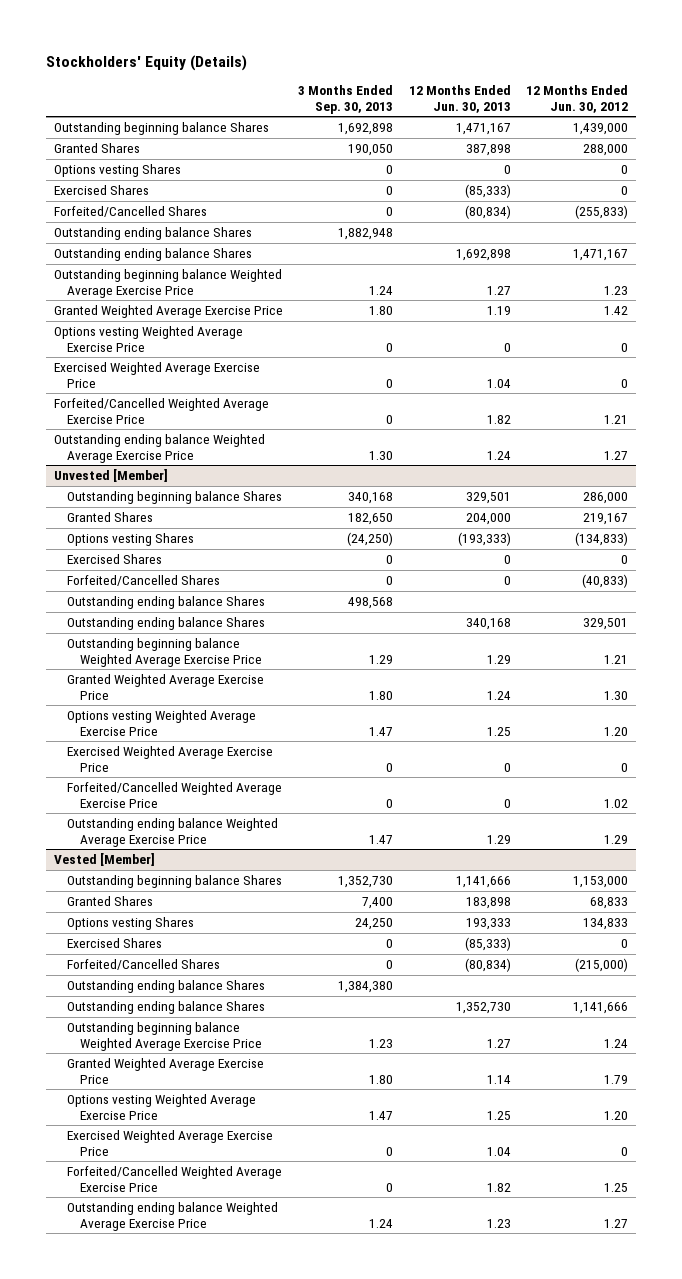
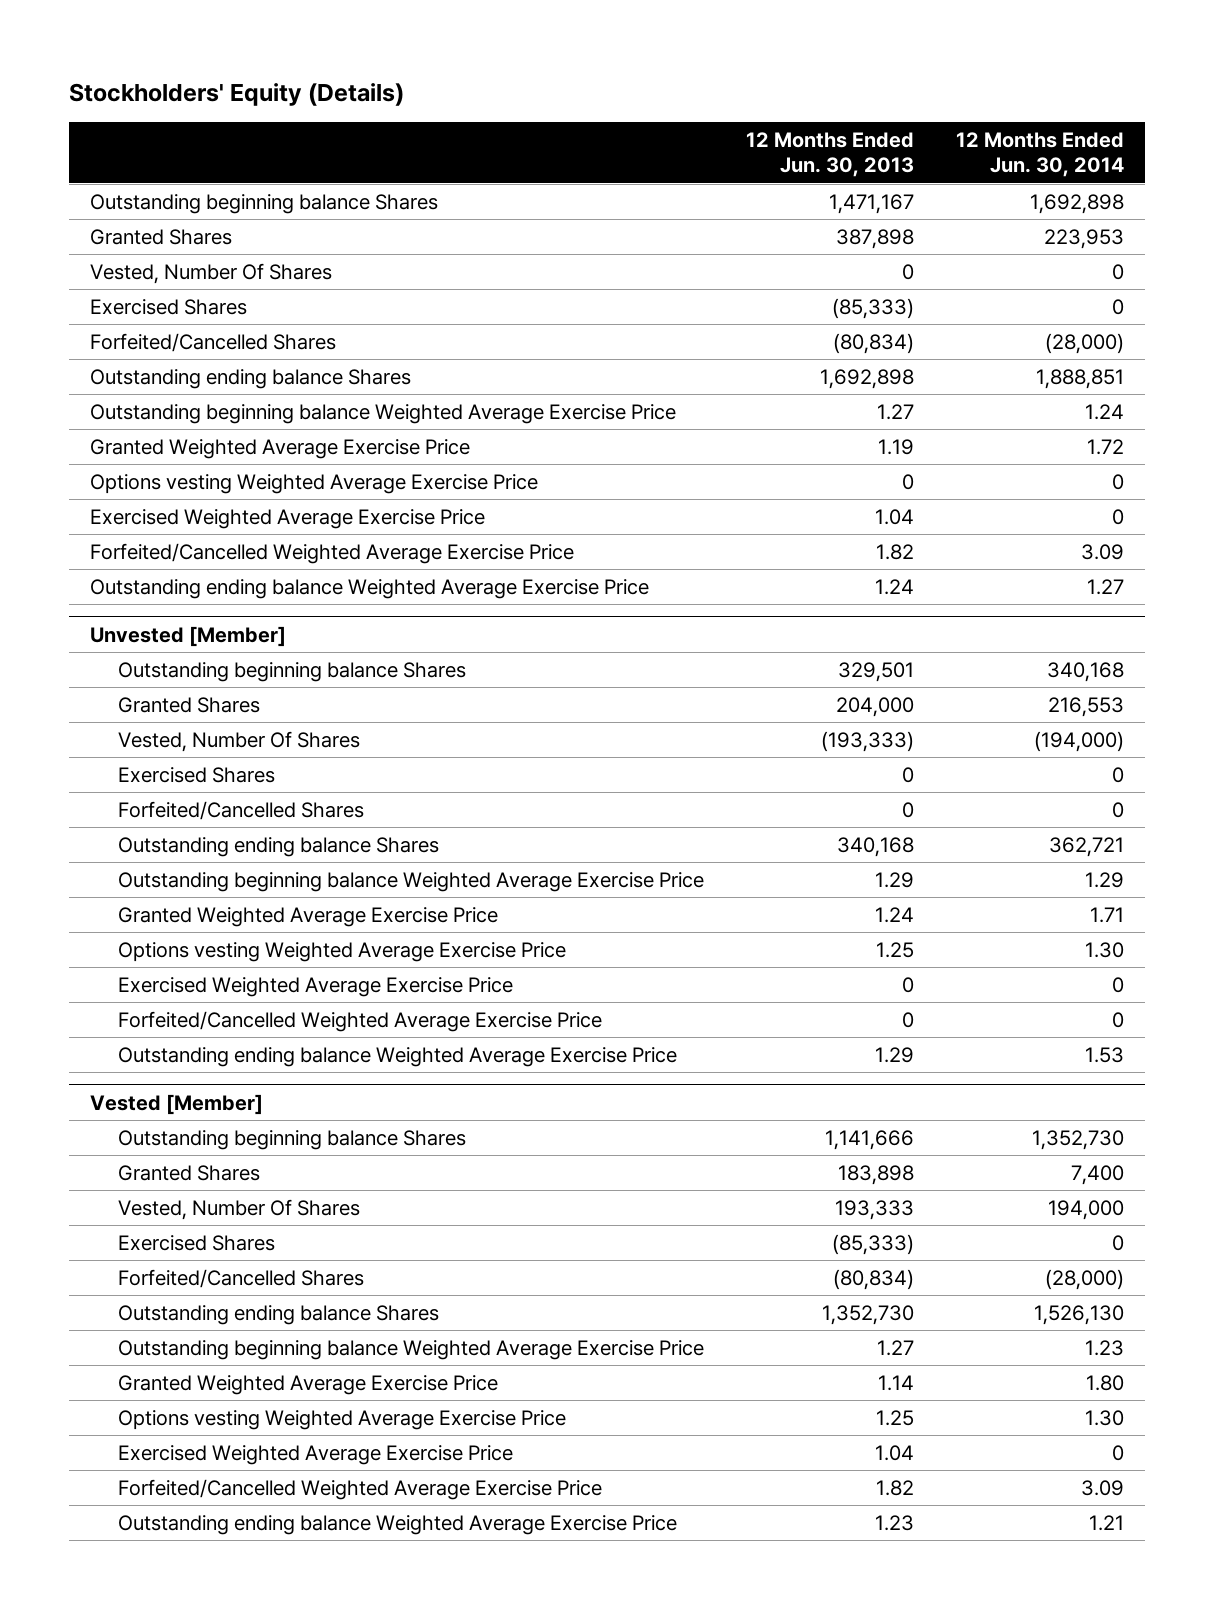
[298,85,394,114] 3 Months Ended Sep. 30, 2013 -> none
[526,85,629,113] 12 Months Ended Jun. 30, 2012 -> none
none -> [955,132,1124,178] 12 Months Ended Jun. 30, 2014
[53,164,181,178] Options vesting Shares -> none
none -> [90,263,333,285] Vested, Number Of Shares
[53,227,252,241] Outstanding ending balance Shares -> none
[67,533,195,547] Options vesting Shares -> [117,731,360,753] Vested, Number Of Shares
[67,596,266,610] Outstanding ending balance Shares -> none
[67,917,195,931] Options vesting Shares -> [117,1199,360,1221] Vested, Number Of Shares
[67,980,266,994] Outstanding ending balance Shares -> none

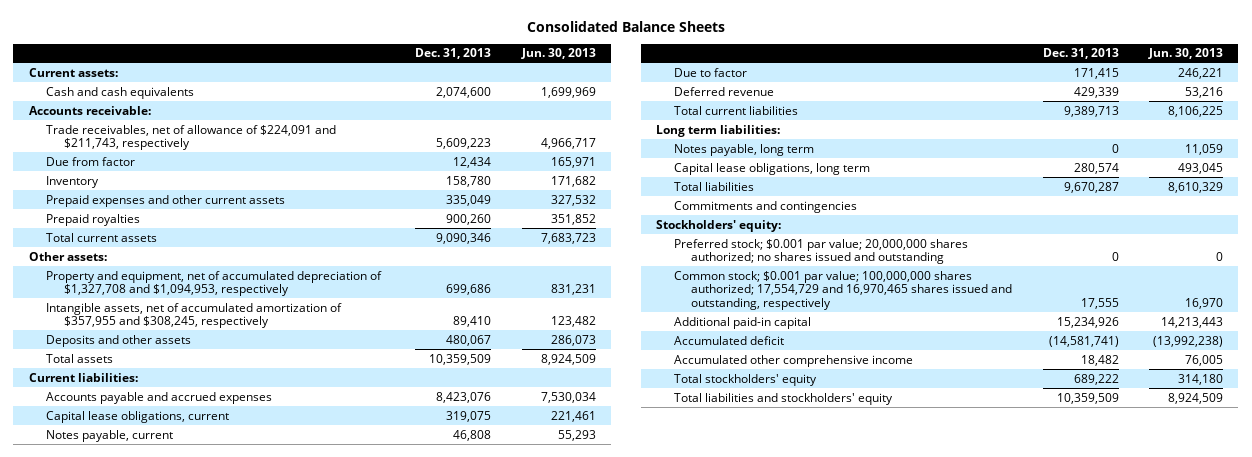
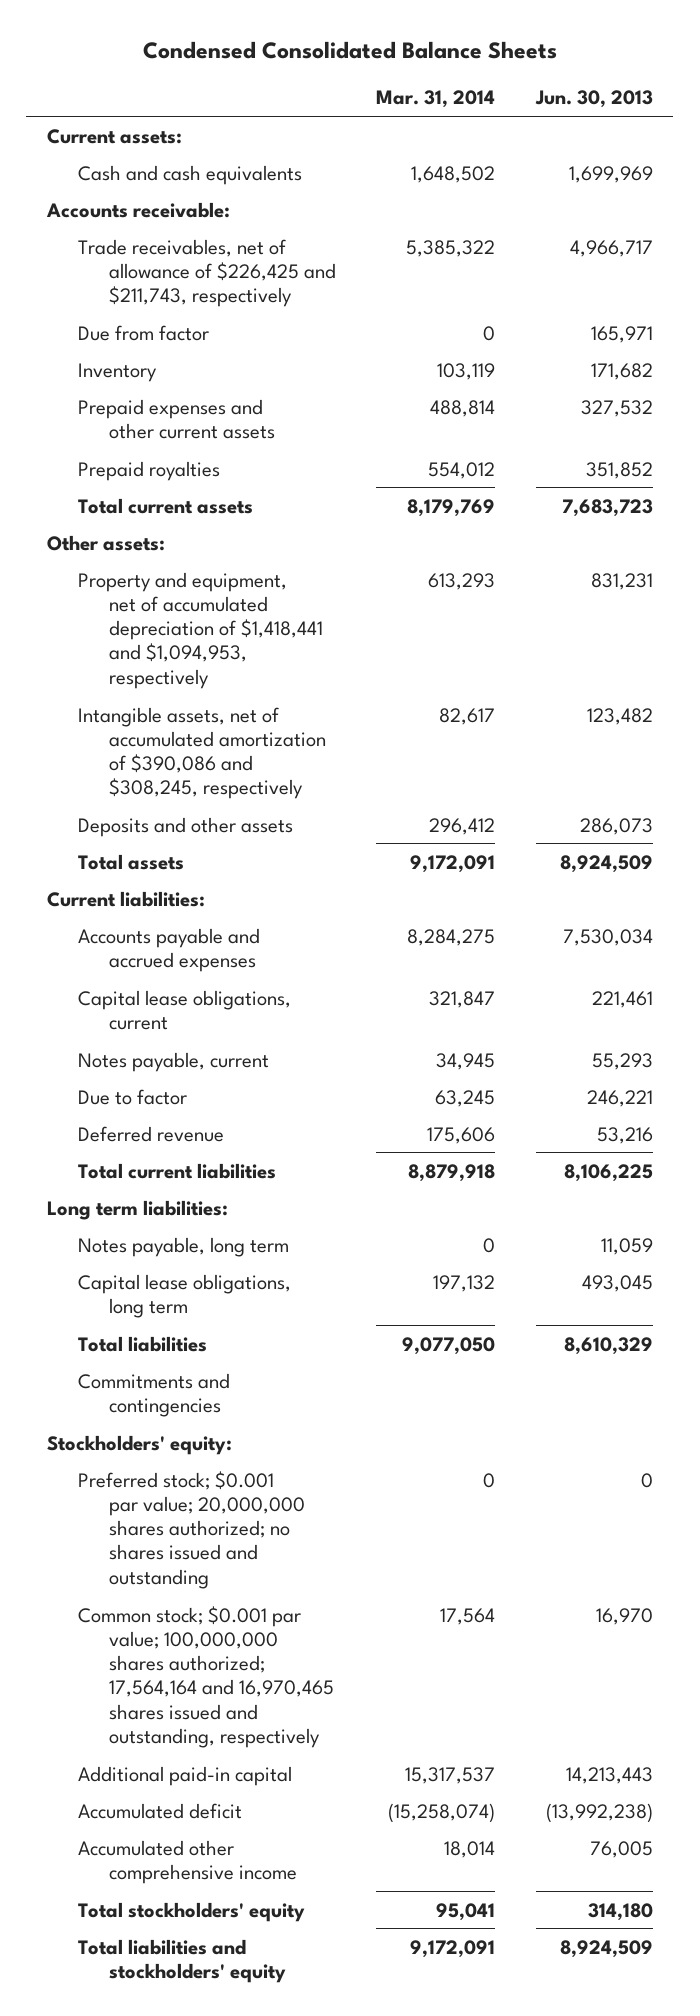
[526,20,725,32] Consolidated Balance Sheets -> [142,41,557,60] Condensed Consolidated Balance Sheets
[415,48,492,60] Dec. 31, 2013 -> none
none -> [376,90,496,109] Mar. 31, 2014
[46,124,337,151] Trade receivables, net of allowance of $224,091 and $211,743, respectively -> [77,238,336,308] Trade receivables, net of allowance of $226,425 and $211,743, respectively
[46,270,383,297] Property and equipment, net of accumulated depreciation of $1,327,708 and $1,094,953, respectively -> [77,571,323,689] Property and equipment, net of accumulated depreciation of $1,418,441 and $1,094,953, respectively
[46,302,343,329] Intangible assets, net of accumulated amortization of $357,955 and $308,245, respectively -> [77,706,326,800] Intangible assets, net of accumulated amortization of $390,086 and $308,245, respectively
[673,270,1013,311] Common stock; $0.001 par value; 100,000,000 shares authorized; 17,554,729 and 16,970,465 shares issued and outstanding, respectively -> [77,1605,334,1749] Common stock; $0.001 par value; 100,000,000 shares authorized; 17,564,164 and 16,970,465 shares issued and outstanding, respectively

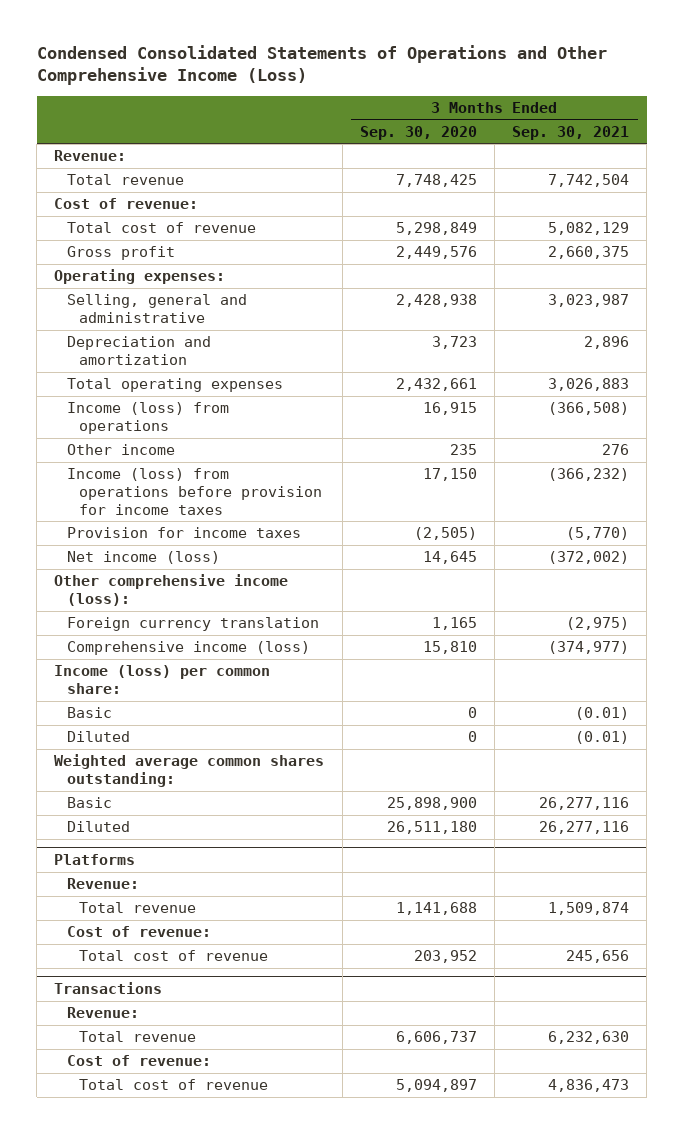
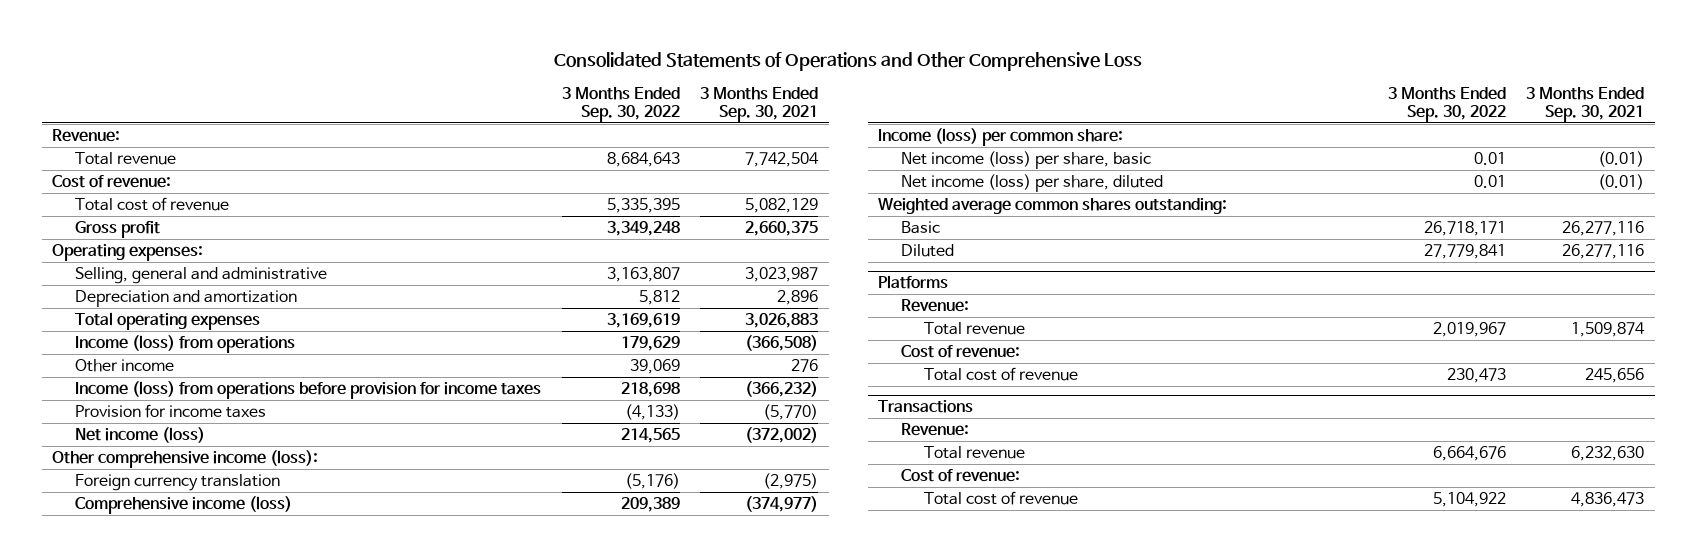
[36,45,607,86] Condensed Consolidated Statements of Operations and Other Comprehensive Income (Loss) -> [554,52,1143,72] Consolidated Statements of Operations and Other Comprehensive Loss
[359,125,477,140] Sep. 30, 2020 -> none
none -> [561,86,680,123] 3 Months Ended Sep. 30, 2022
[66,707,112,719] Basic -> [901,151,1152,170] Net income (loss) per share, basic
[66,731,130,743] Diluted -> [901,174,1164,193] Net income (loss) per share, diluted

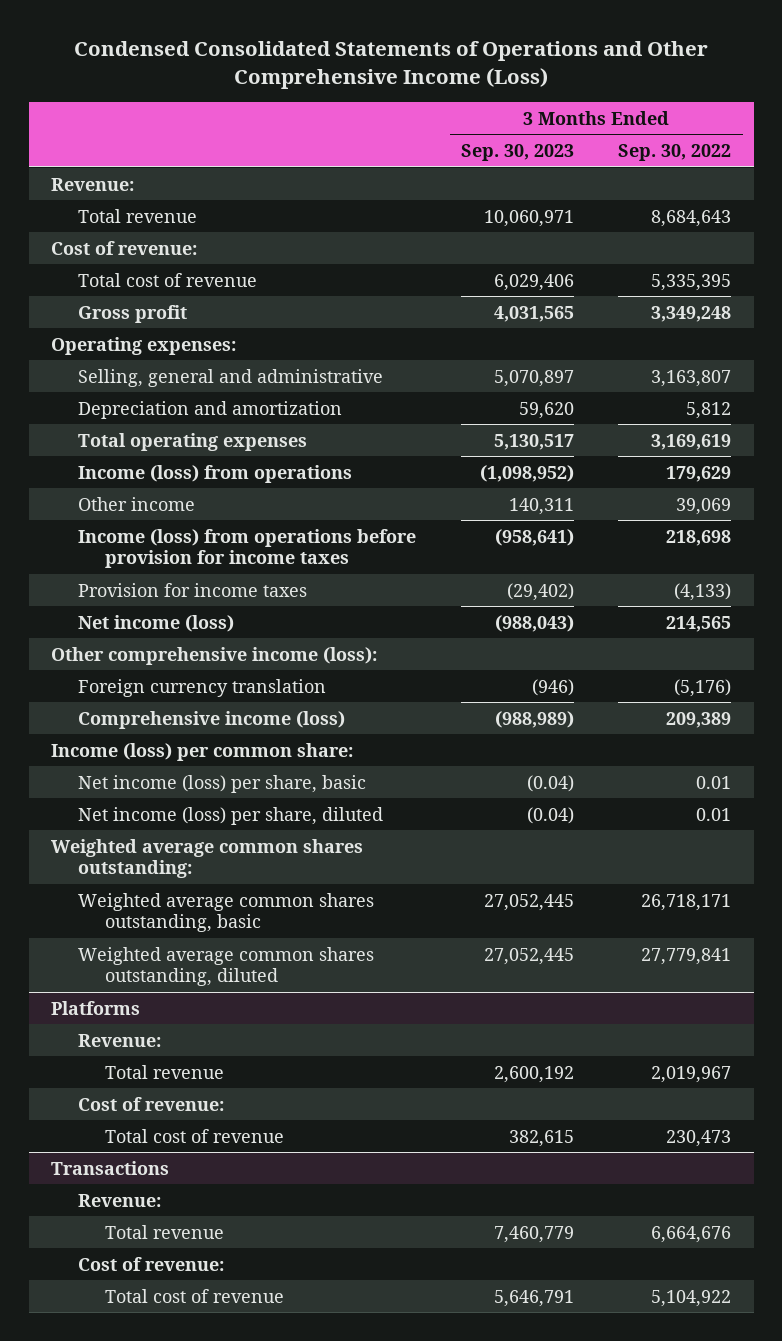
[554,52,1143,72] Consolidated Statements of Operations and Other Comprehensive Loss -> [74,41,709,90] Condensed Consolidated Statements of Operations and Other Comprehensive Income (Loss)
[700,86,819,123] 3 Months Ended Sep. 30, 2021 -> none
none -> [460,143,574,161] Sep. 30, 2023
[901,221,941,235] Basic -> [78,892,375,933] Weighted average common shares outstanding, basic
[901,244,955,258] Diluted -> [78,946,375,987] Weighted average common shares outstanding, diluted

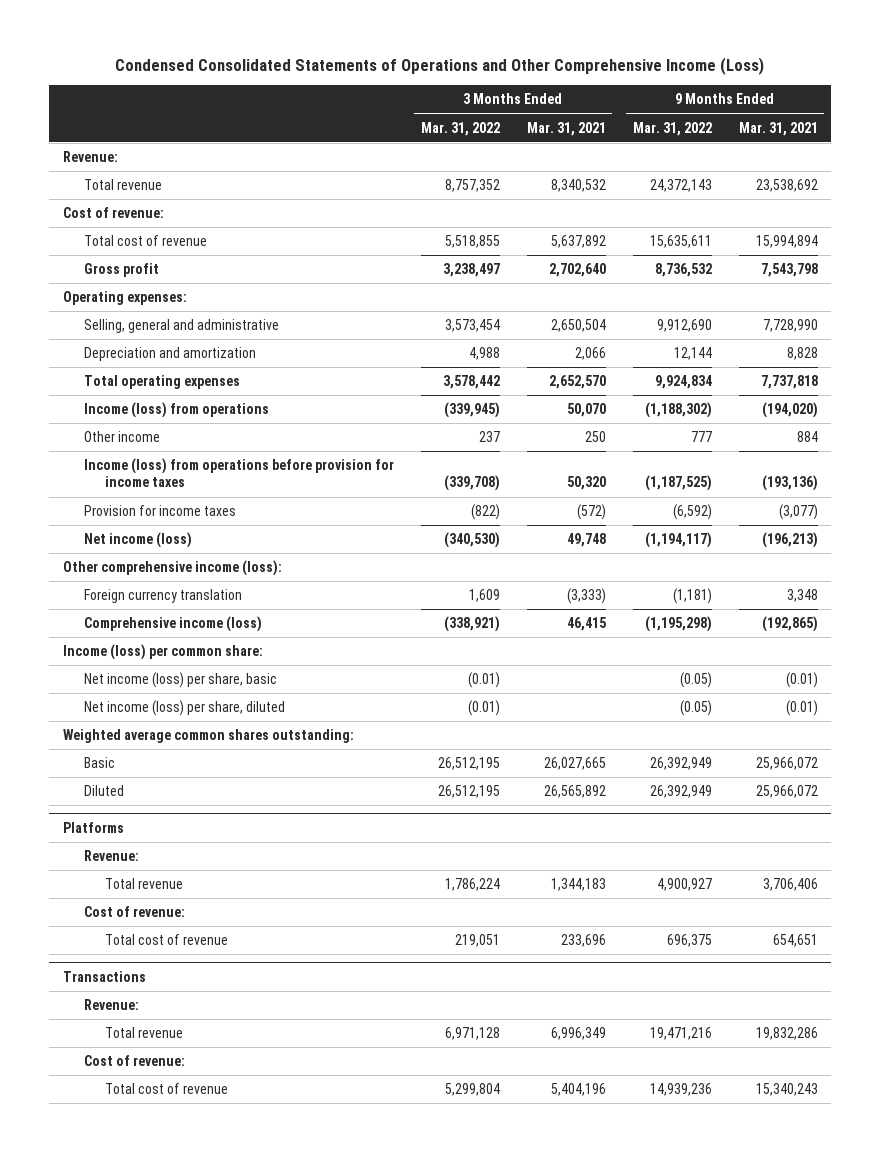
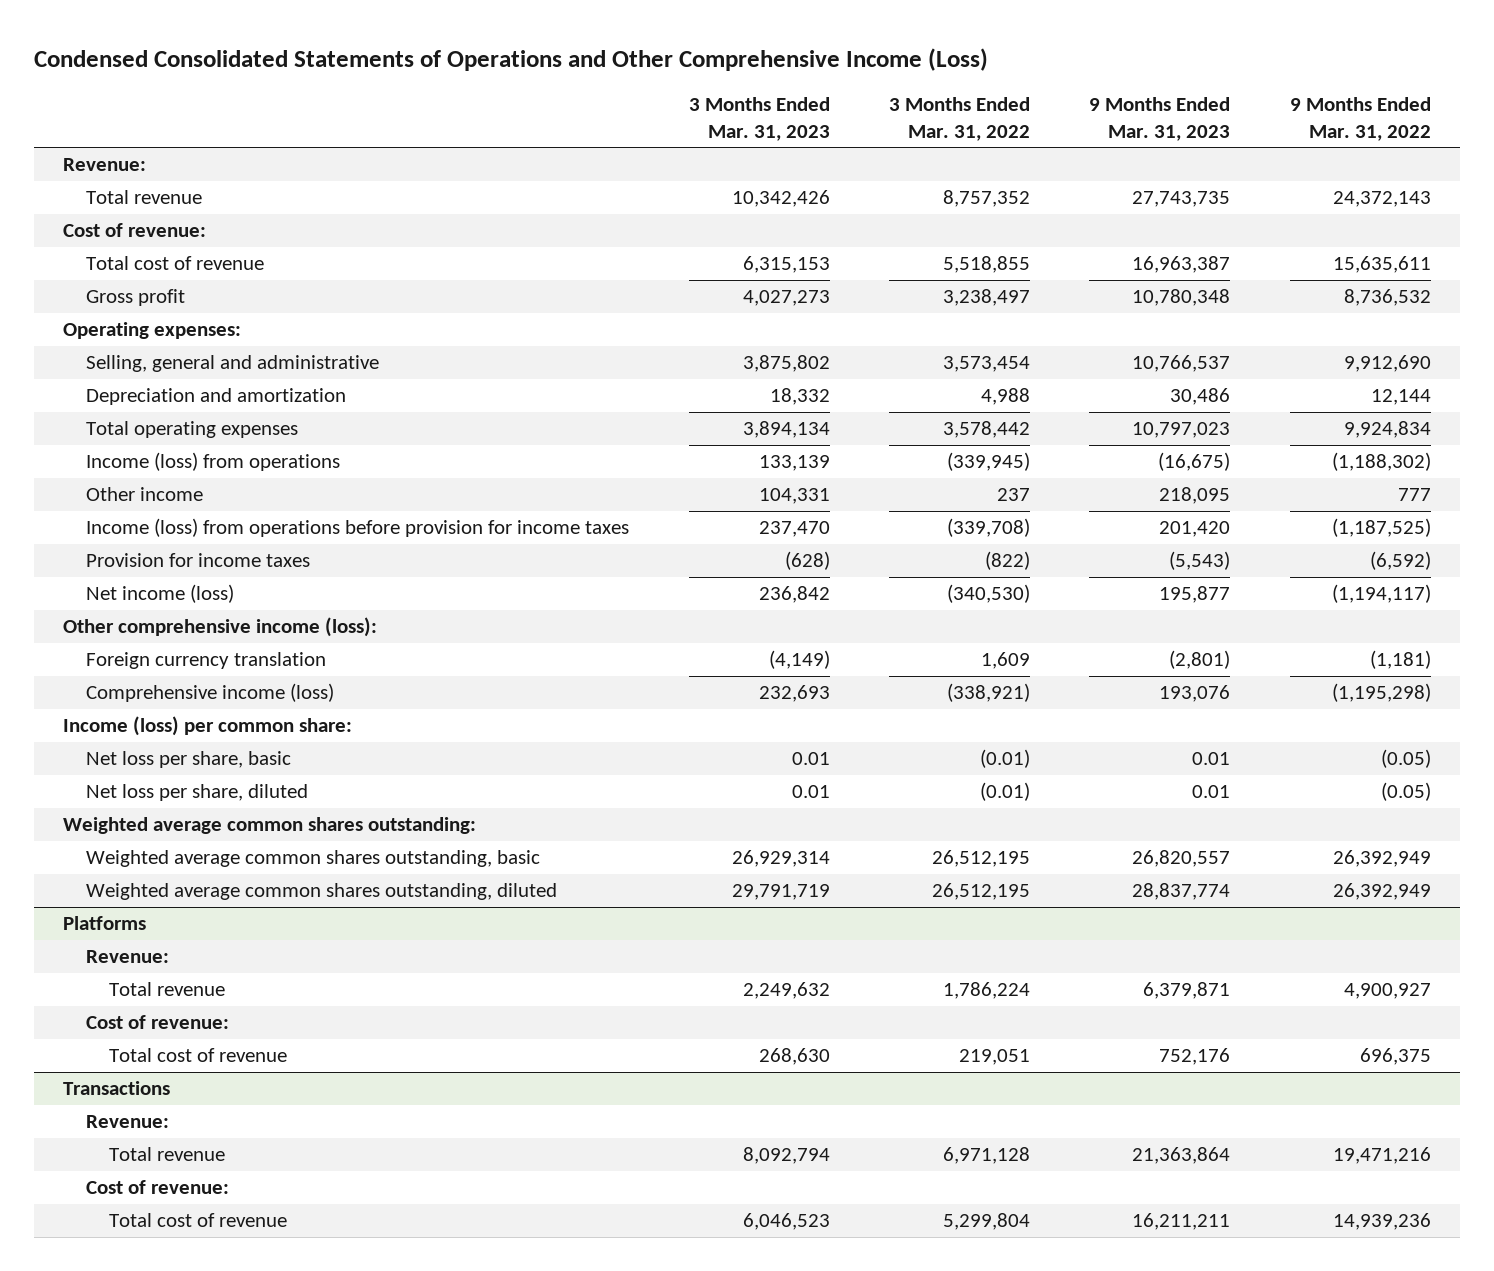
[526,121,606,136] Mar. 31, 2021 -> none
[738,121,818,136] Mar. 31, 2021 -> none
none -> [688,96,830,141] 3 Months Ended Mar. 31, 2023
none -> [1089,96,1231,141] 9 Months Ended Mar. 31, 2023
[83,672,277,689] Net income (loss) per share, basic -> [86,751,292,769] Net loss per share, basic
[83,700,285,717] Net income (loss) per share, diluted -> [86,784,309,802] Net loss per share, diluted
[83,757,115,769] Basic -> [86,850,541,868] Weighted average common shares outstanding, basic
[83,785,124,797] Diluted -> [86,883,558,901] Weighted average common shares outstanding, diluted

